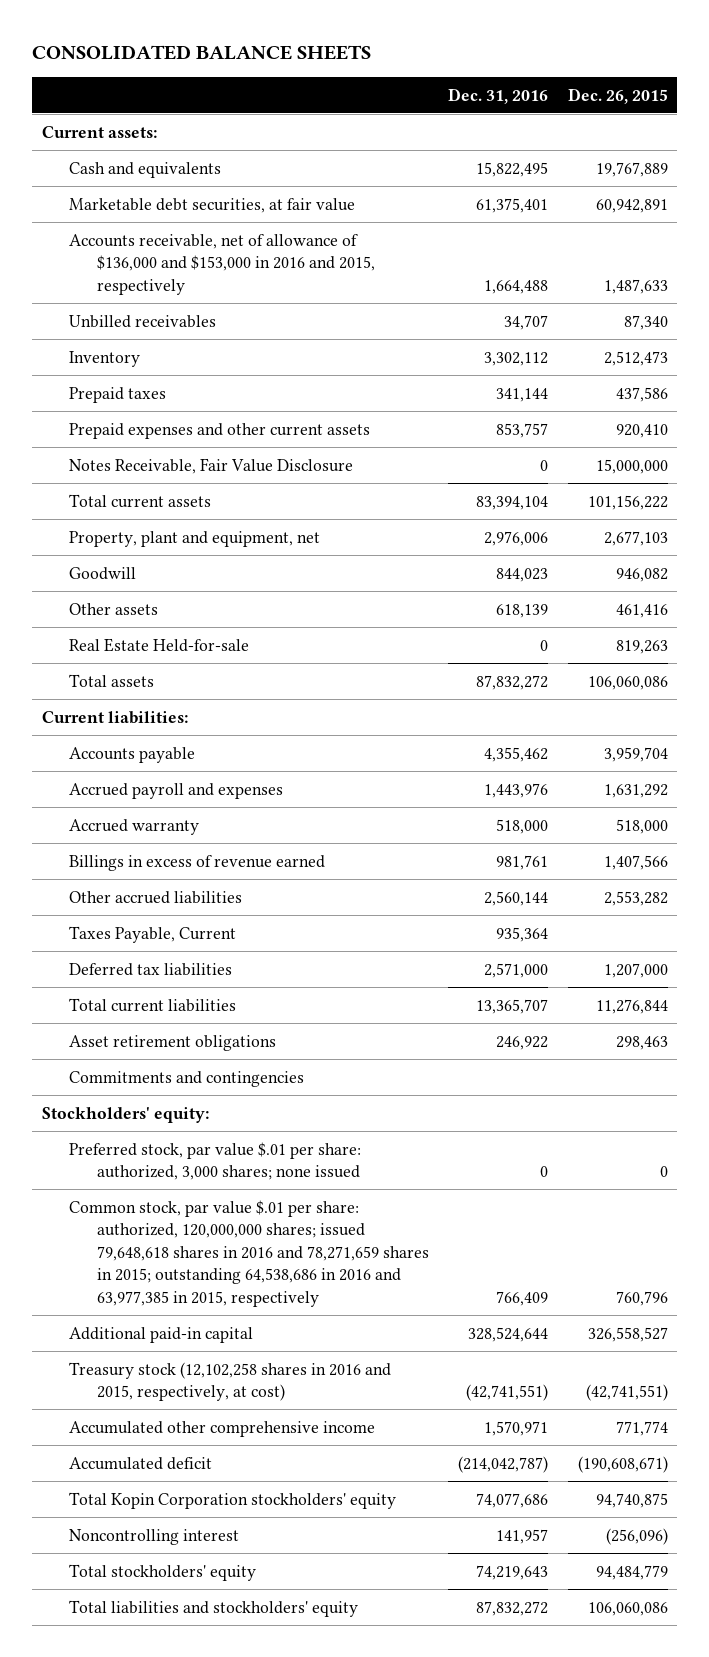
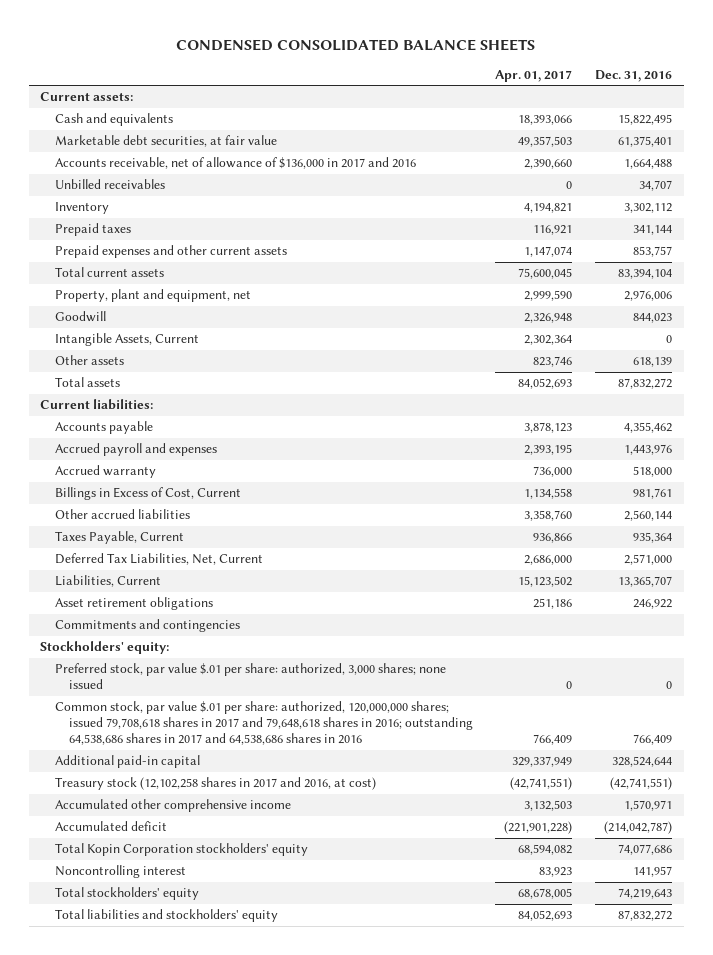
[31,45,371,61] CONSOLIDATED BALANCE SHEETS -> [176,39,536,52] CONDENSED CONSOLIDATED BALANCE SHEETS
[567,87,668,104] Dec. 26, 2015 -> none
none -> [495,70,573,83] Apr. 01, 2017
[69,233,375,295] Accounts receivable, net of allowance of $136,000 and $153,000 in 2016 and 2015, respectively -> [54,157,416,170] Accounts receivable, net of allowance of $136,000 in 2017 and 2016
[69,457,354,474] Notes Receivable, Fair Value Disclosure -> none
none -> [54,333,199,347] Intangible Assets, Current
[69,637,250,652] Real Estate Held-for-sale -> none
[69,854,326,871] Billings in excess of revenue earned -> [54,487,241,501] Billings in Excess of Cost, Current
[69,962,233,976] Deferred tax liabilities -> [54,553,263,566] Deferred Tax Liabilities, Net, Current
[69,997,237,1012] Total current liabilities -> [54,575,161,588] Liabilities, Current
[69,1199,429,1307] Common stock, par value $.01 per share: authorized, 120,000,000 shares; issued 79,648,618 shares in 2016 and 78,271,659 shares in 2015; outstanding 64,538,686 in 2016 and 63,977,385 in 2015, respectively -> [54,701,473,746] Common stock, par value $.01 per share: authorized, 120,000,000 shares; issued 79,708,618 shares in 2017 and 79,648,618 shares in 2016; outstanding 64,538,686 shares in 2017 and 64,538,686 shares in 2016
[69,1361,392,1402] Treasury stock (12,102,258 shares in 2016 and 2015, respectively, at cost) -> [54,777,376,791] Treasury stock (12,102,258 shares in 2017 and 2016, at cost)

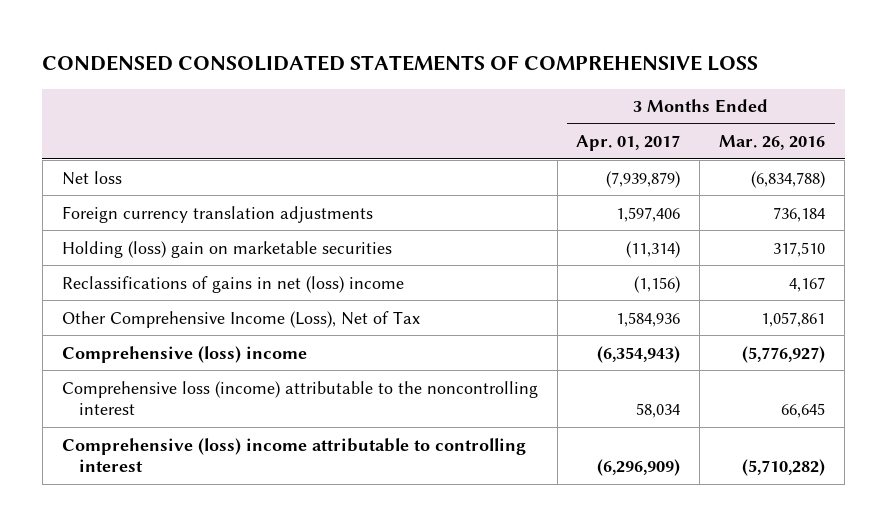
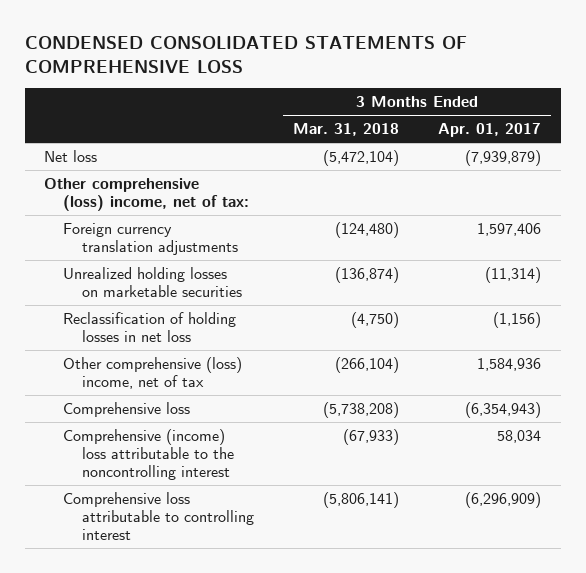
[719,135,826,151] Mar. 26, 2016 -> none
none -> [292,123,399,137] Mar. 31, 2018
none -> [44,177,250,212] Other comprehensive (loss) income, net of tax:
[61,240,392,258] Holding (loss) gain on marketable securities -> [63,266,242,298] Unrealized holding losses on marketable securities
[61,275,404,293] Reclassifications of gains in net (loss) income -> [63,311,237,343] Reclassification of holding losses in net loss
[61,310,420,328] Other Comprehensive Income (Loss), Net of Tax -> [63,356,243,390] Other comprehensive (loss) income, net of tax
[61,345,307,363] Comprehensive (loss) income -> [63,401,191,417] Comprehensive loss
[61,380,538,416] Comprehensive loss (income) attributable to the noncontrolling interest -> [63,428,234,481] Comprehensive (income) loss attributable to the noncontrolling interest
[61,437,526,473] Comprehensive (loss) income attributable to controlling interest -> [63,491,254,541] Comprehensive loss attributable to controlling interest

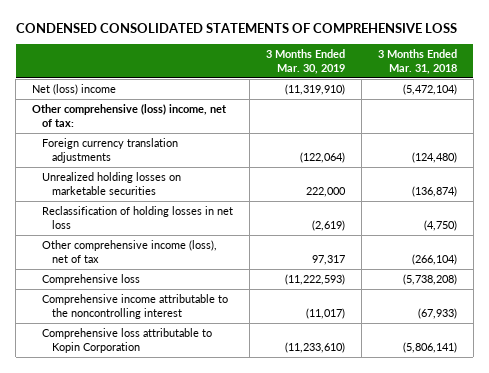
[438,123,542,138] Apr. 01, 2017 -> none
none -> [266,48,346,74] 3 Months Ended Mar. 30, 2019
[44,149,98,162] Net loss -> [32,83,117,95] Net (loss) income
[63,356,243,390] Other comprehensive (loss) income, net of tax -> [42,239,218,263] Other comprehensive income (loss), net of tax
[63,428,234,481] Comprehensive (income) loss attributable to the noncontrolling interest -> [42,293,229,319] Comprehensive income attributable to the noncontrolling interest
[63,491,254,541] Comprehensive loss attributable to controlling interest -> [42,327,213,353] Comprehensive loss attributable to Kopin Corporation

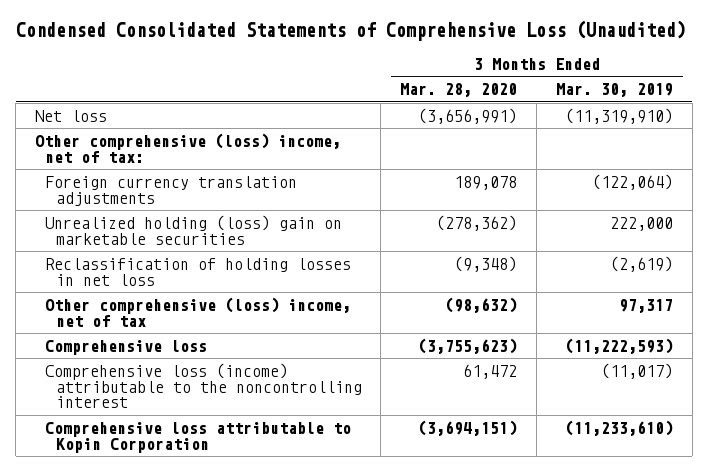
[15,23,457,34] CONDENSED CONSOLIDATED STATEMENTS OF COMPREHENSIVE LOSS -> [15,20,686,42] Condensed Consolidated Statements of Comprehensive Loss (Unaudited)
[377,48,457,74] 3 Months Ended Mar. 31, 2018 -> none
none -> [400,83,518,98] Mar. 28, 2020
[32,83,117,95] Net (loss) income -> [35,109,108,122] Net loss
[42,171,182,195] Unrealized holding losses on marketable securities -> [45,214,343,245] Unrealized holding (loss) gain on marketable securities
[42,239,218,263] Other comprehensive income (loss), net of tax -> [45,296,352,327] Other comprehensive (loss) income, net of tax
[42,293,229,319] Comprehensive income attributable to the noncontrolling interest -> [45,362,362,409] Comprehensive loss (income) attributable to the noncontrolling interest

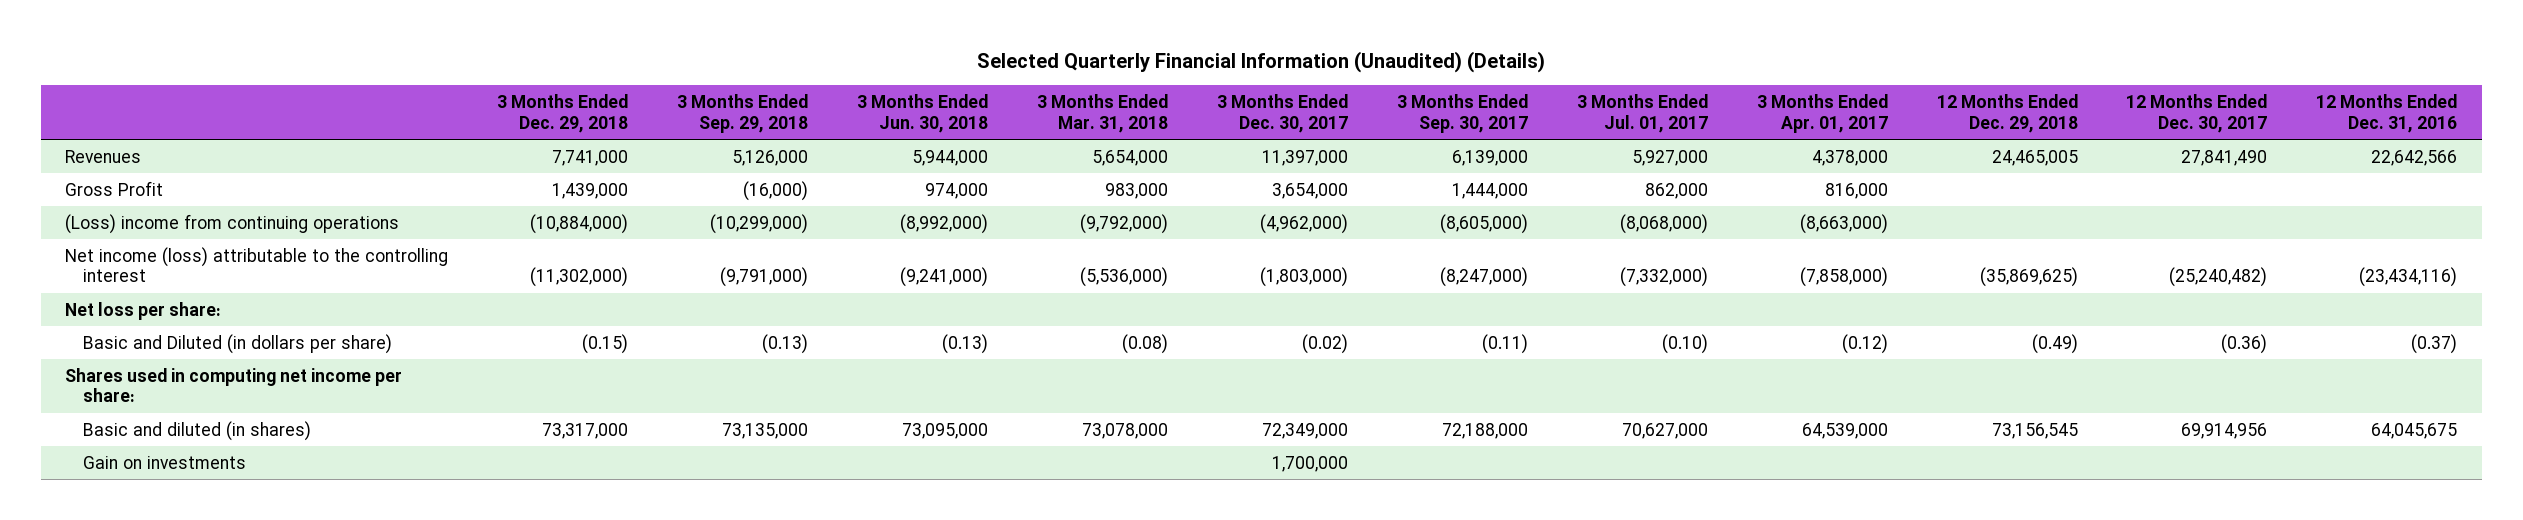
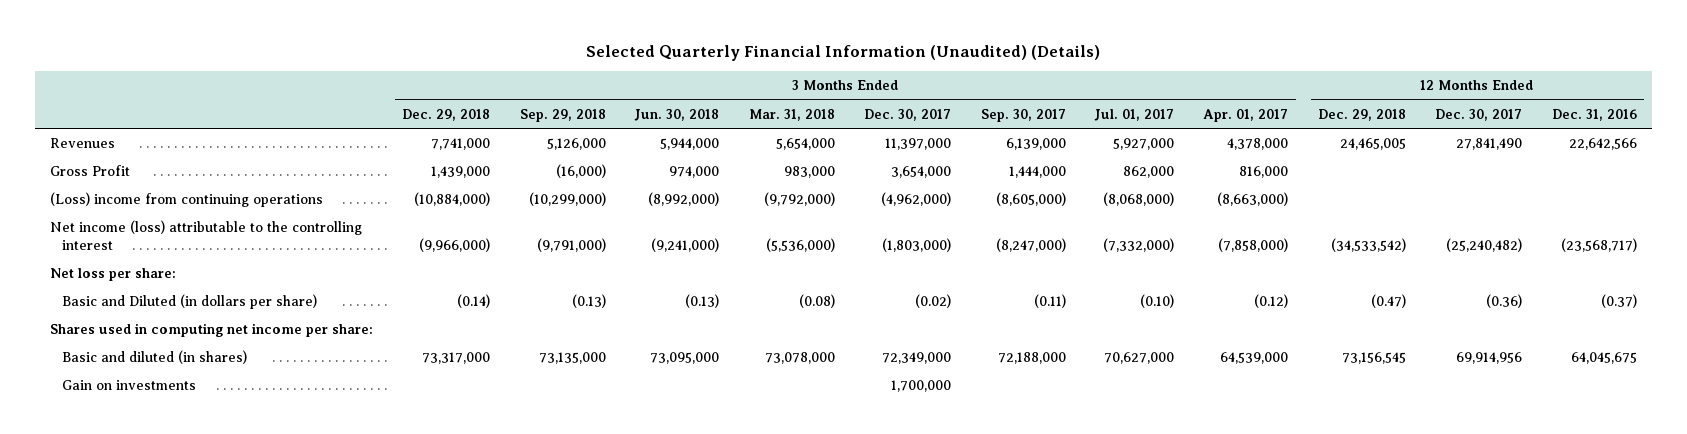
[530,267,629,288] (11,302,000) -> [419,237,491,252] (9,966,000)
[1979,267,2078,288] (35,869,625) -> [1330,237,1406,252] (34,533,542)
[2359,267,2458,288] (23,434,116) -> [1560,237,1637,252] (23,568,717)
[582,333,629,354] (0.15) -> [457,294,491,309] (0.14)
[2031,333,2078,354] (0.49) -> [1370,294,1406,309] (0.47)

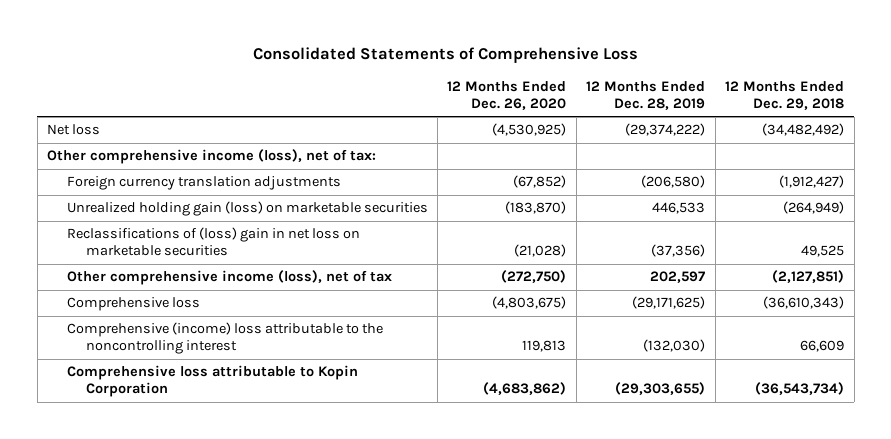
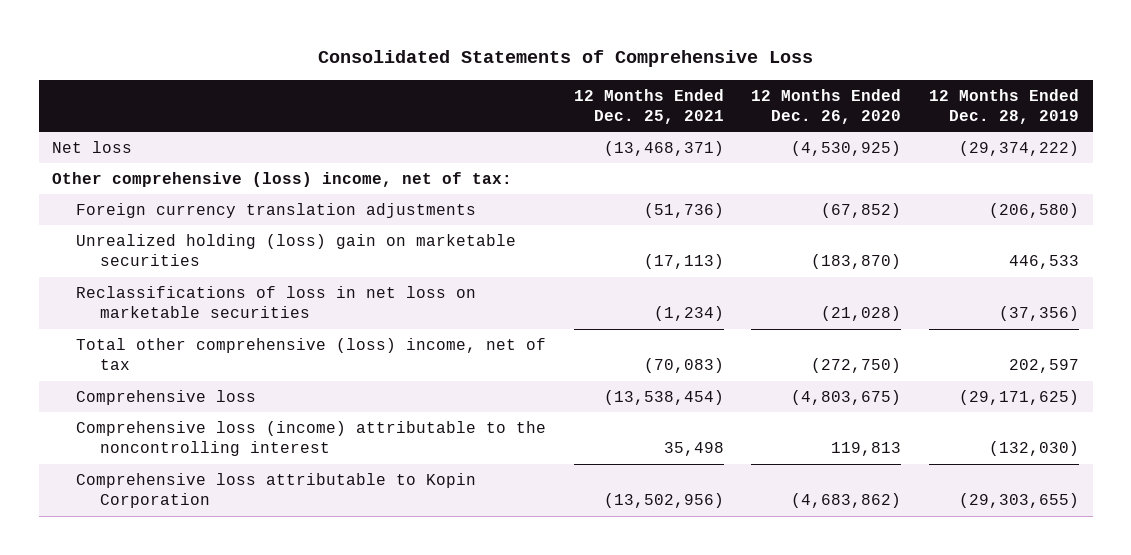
[725,81,845,111] 12 Months Ended Dec. 29, 2018 -> none
none -> [573,88,724,124] 12 Months Ended Dec. 25, 2021
[47,149,377,165] Other comprehensive income (loss), net of tax: -> [52,172,513,188] Other comprehensive (loss) income, net of tax:
[66,201,428,217] Unrealized holding gain (loss) on marketable securities -> [76,234,517,267] Unrealized holding (loss) gain on marketable securities
[66,227,360,257] Reclassifications of (loss) gain in net loss on marketable securities -> [76,286,477,319] Reclassifications of loss in net loss on marketable securities
[66,270,392,286] Other comprehensive income (loss), net of tax -> [76,338,547,371] Total other comprehensive (loss) income, net of tax
[66,322,383,355] Comprehensive (income) loss attributable to the noncontrolling interest -> [76,421,547,457] Comprehensive loss (income) attributable to the noncontrolling interest

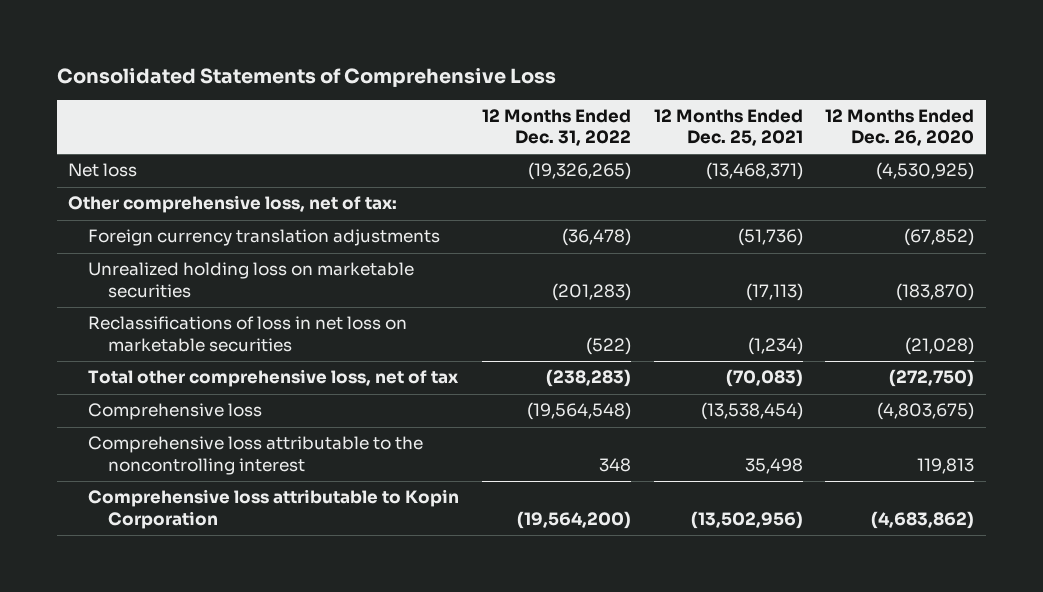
[929,88,1080,124] 12 Months Ended Dec. 28, 2019 -> none
none -> [481,109,631,147] 12 Months Ended Dec. 31, 2022
[52,172,513,188] Other comprehensive (loss) income, net of tax: -> [68,195,398,214] Other comprehensive loss, net of tax:
[76,234,517,267] Unrealized holding (loss) gain on marketable securities -> [87,262,414,298] Unrealized holding loss on marketable securities
[76,338,547,371] Total other comprehensive (loss) income, net of tax -> [87,369,459,388] Total other comprehensive loss, net of tax
[76,421,547,457] Comprehensive loss (income) attributable to the noncontrolling interest -> [87,436,423,475] Comprehensive loss attributable to the noncontrolling interest

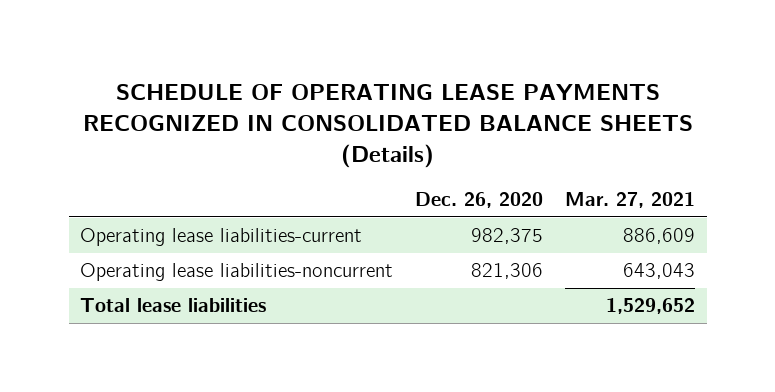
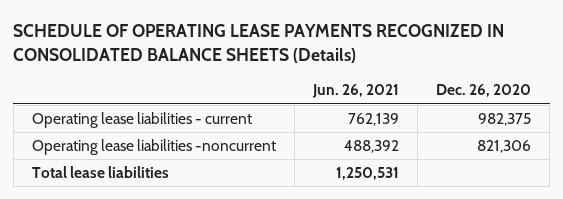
[565,192,696,209] Mar. 27, 2021 -> none
none -> [311,84,399,99] Jun. 26, 2021
[79,228,362,247] Operating lease liabilities-current -> [31,112,252,129] Operating lease liabilities - current
[79,263,393,282] Operating lease liabilities-noncurrent -> [31,139,276,156] Operating lease liabilities -noncurrent

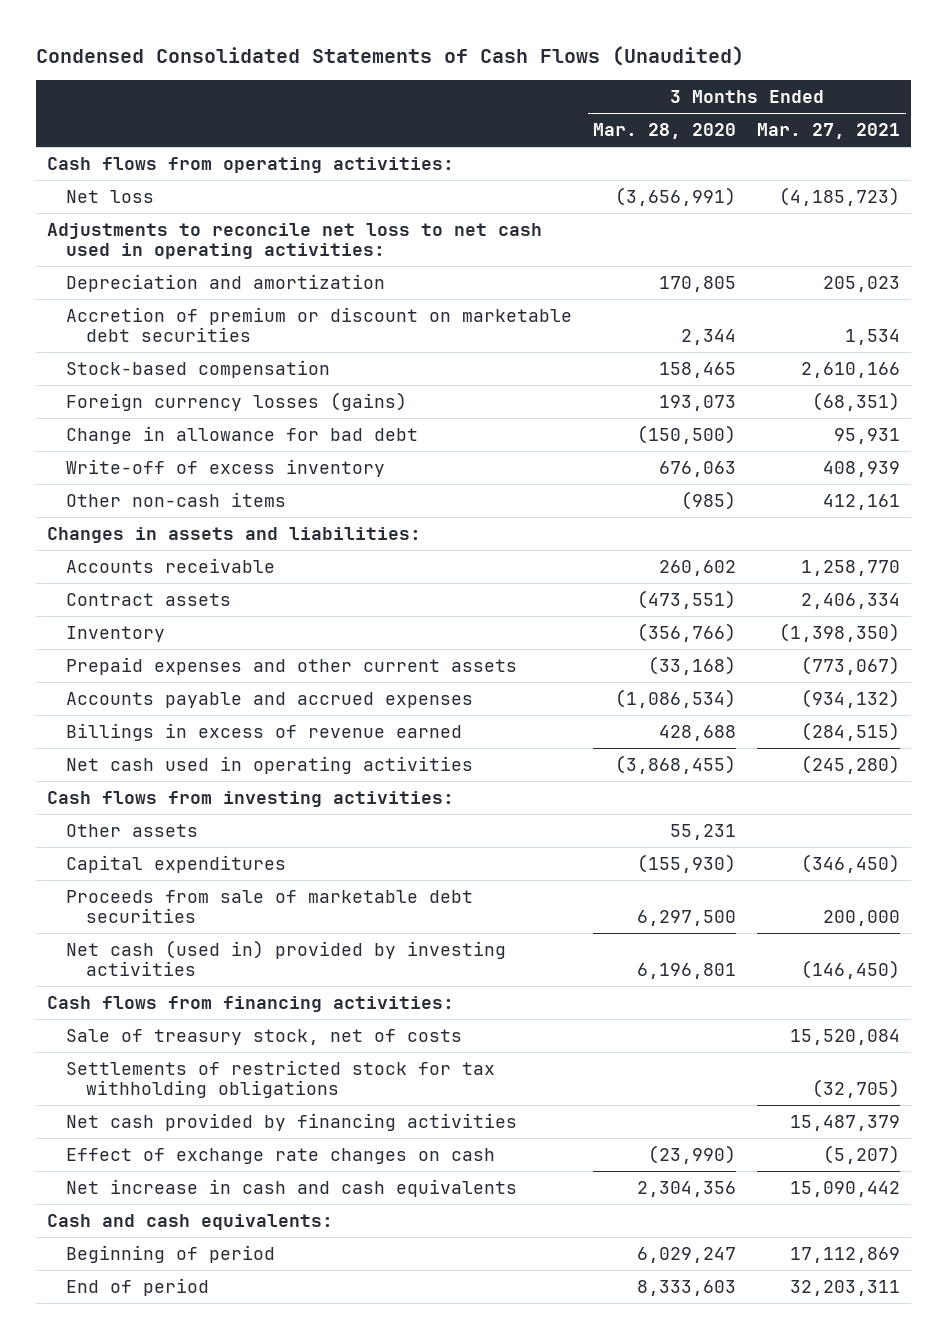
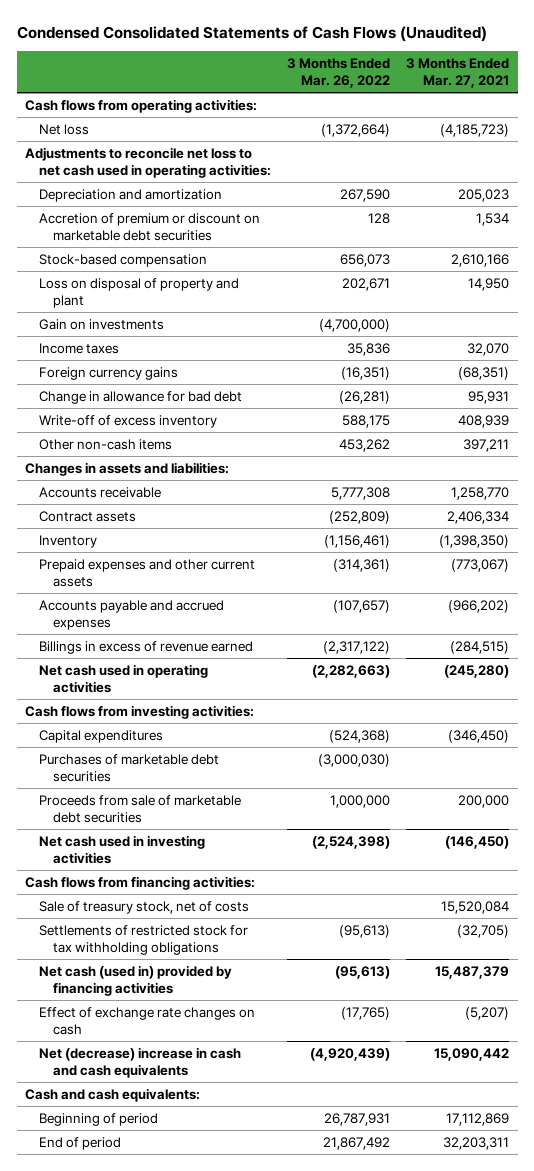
[593,123,737,140] Mar. 28, 2020 -> none
none -> [287,57,391,89] 3 Months Ended Mar. 26, 2022
none -> [38,277,239,309] Loss on disposal of property and plant
none -> [38,318,164,330] Gain on investments
none -> [38,342,119,354] Income taxes
[66,391,408,411] Foreign currency losses (gains) -> [38,366,178,380] Foreign currency gains
[823,493,901,510] 412,161 -> [463,438,510,452] 397,211
[801,688,901,708] (934,132) -> [448,599,510,613] (966,202)
[66,823,199,837] Other assets -> none
none -> [38,753,219,783] Purchases of marketable debt securities
[66,939,507,977] Net cash (used in) provided by investing activities -> [38,834,205,865] Net cash used in investing activities
[66,1112,518,1131] Net cash provided by financing activities -> [38,964,232,997] Net cash (used in) provided by financing activities
[66,1178,518,1197] Net increase in cash and cash equivalents -> [38,1046,241,1079] Net (decrease) increase in cash and cash equivalents

